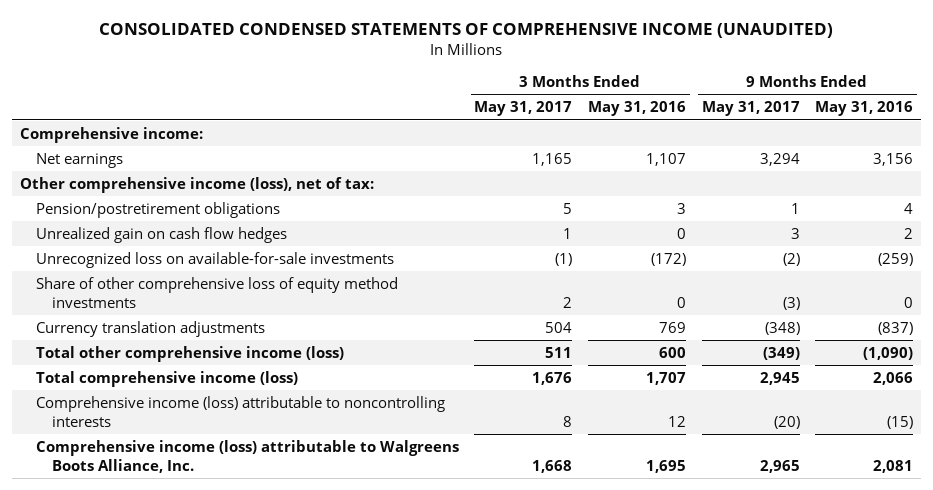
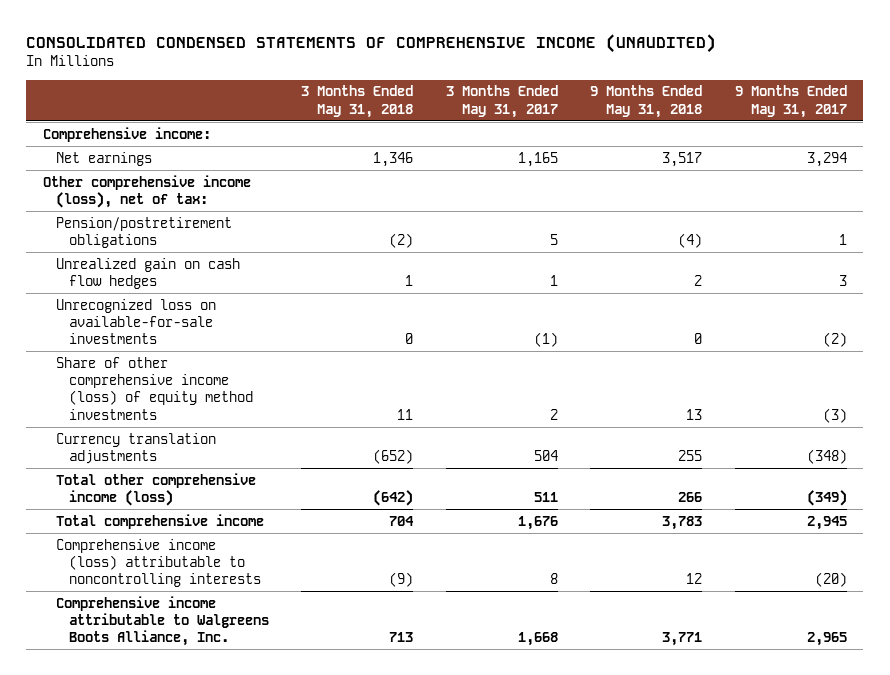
[588,101,687,117] May 31, 2016 -> none
[815,101,914,117] May 31, 2016 -> none
none -> [301,85,414,118] 3 Months Ended May 31, 2018
none -> [590,85,703,118] 9 Months Ended May 31, 2018
[35,276,398,308] Share of other comprehensive loss of equity method investments -> [55,356,253,420] Share of other comprehensive income (loss) of equity method investments
[35,370,298,387] Total comprehensive income (loss) -> [55,513,264,529] Total comprehensive income
[35,439,459,473] Comprehensive income (loss) attributable to Walgreens Boots Alliance, Inc. -> [55,595,269,647] Comprehensive income attributable to Walgreens Boots Alliance, Inc.

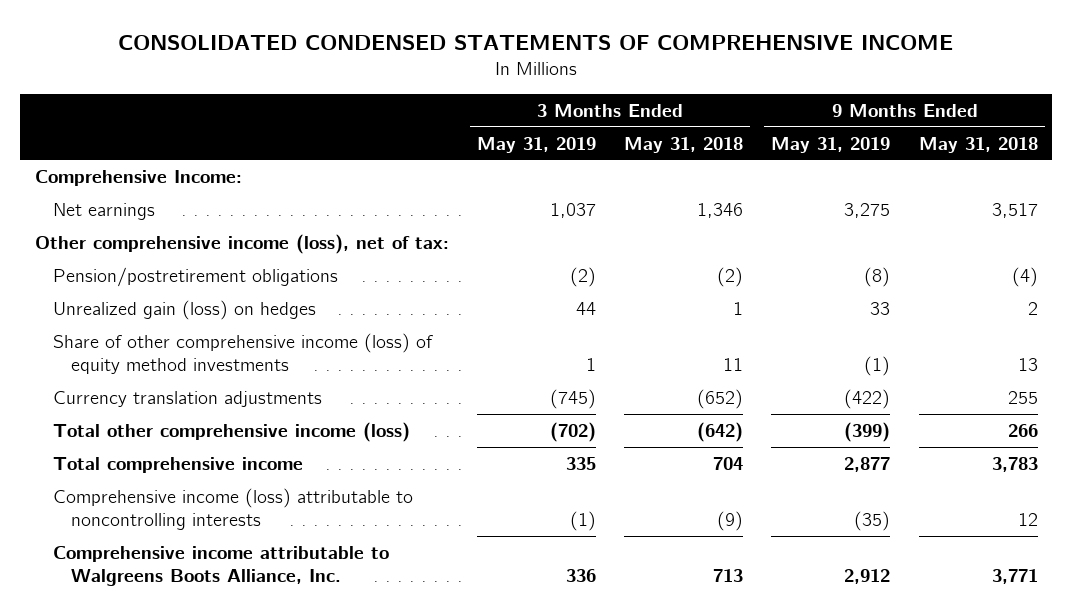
[26,33,717,53] CONSOLIDATED CONDENSED STATEMENTS OF COMPREHENSIVE INCOME (UNAUDITED) -> [118,34,954,50] CONSOLIDATED CONDENSED STATEMENTS OF COMPREHENSIVE INCOME
[445,85,558,118] 3 Months Ended May 31, 2017 -> none
[734,85,847,118] 9 Months Ended May 31, 2017 -> none
none -> [476,136,596,153] May 31, 2019
none -> [771,136,891,153] May 31, 2019
[42,126,211,142] Comprehensive income: -> [34,169,242,186] Comprehensive Income:
[55,298,216,345] Unrecognized loss on available-for-sale investments -> none
[55,257,240,289] Unrealized gain on cash flow hedges -> [52,299,316,320] Unrealized gain (loss) on hedges

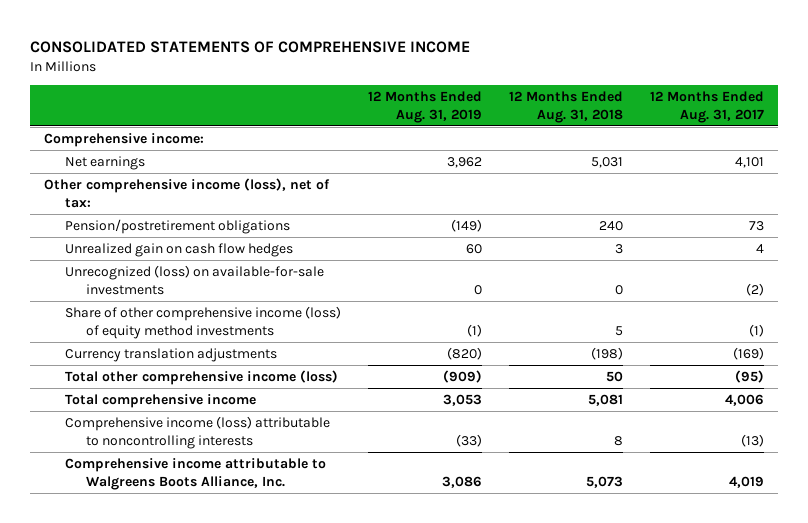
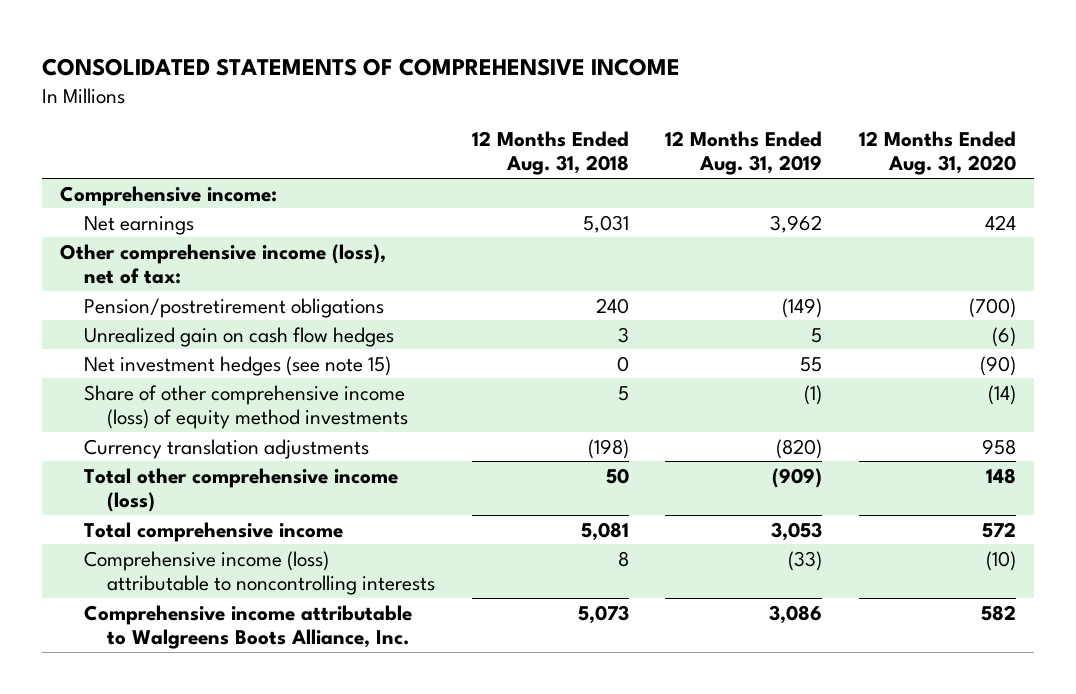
[650,90,765,123] 12 Months Ended Aug. 31, 2017 -> none
none -> [859,130,1017,176] 12 Months Ended Aug. 31, 2020
[64,264,324,296] Unrecognized (loss) on available-for-sale investments -> none
[465,243,482,254] 60 -> [811,327,823,343] 5
none -> [83,355,391,376] Net investment hedges (see note 15)

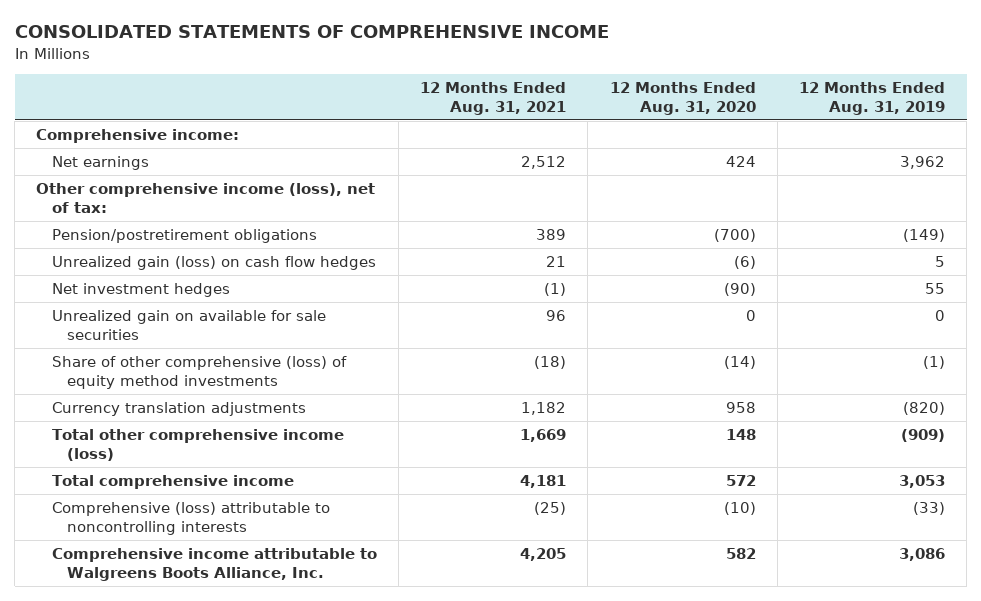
[471,130,629,176] 12 Months Ended Aug. 31, 2018 -> none
none -> [420,81,567,115] 12 Months Ended Aug. 31, 2021
[83,326,394,347] Unrealized gain on cash flow hedges -> [51,255,376,270] Unrealized gain (loss) on cash flow hedges
[83,355,391,376] Net investment hedges (see note 15) -> [51,282,230,297] Net investment hedges
none -> [51,309,326,340] Unrealized gain on available for sale securities
[83,384,408,429] Share of other comprehensive income (loss) of equity method investments -> [51,355,347,389] Share of other comprehensive (loss) of equity method investments
[83,550,435,595] Comprehensive income (loss) attributable to noncontrolling interests -> [51,501,330,535] Comprehensive (loss) attributable to noncontrolling interests

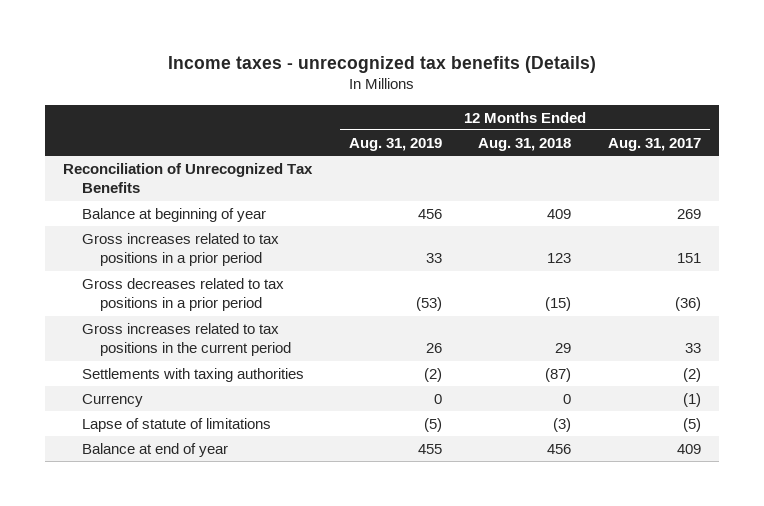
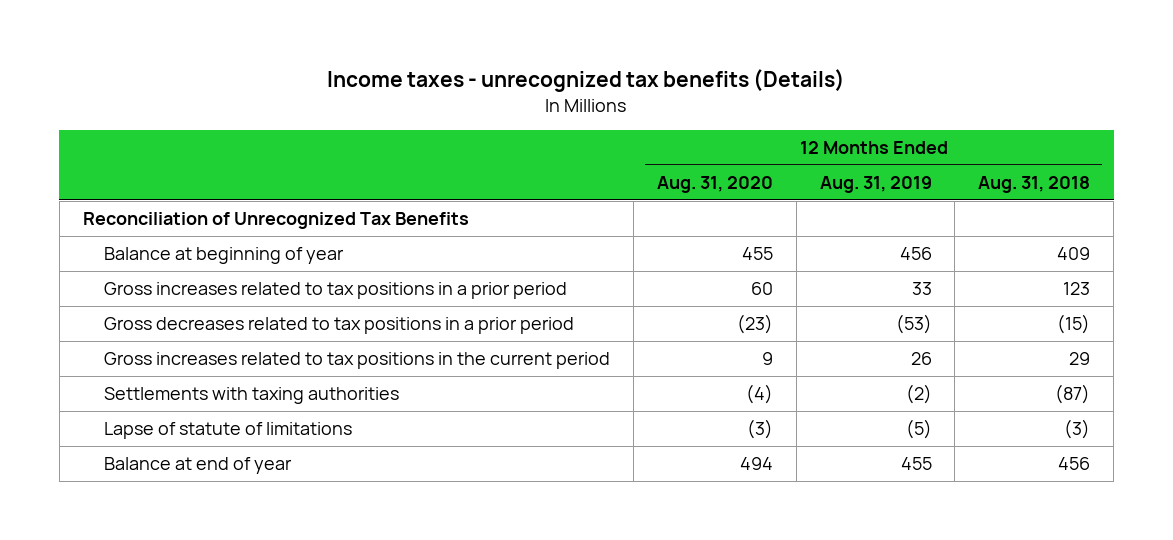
[607,137,701,151] Aug. 31, 2017 -> none
none -> [656,175,773,193] Aug. 31, 2020
[81,393,143,407] Currency -> none

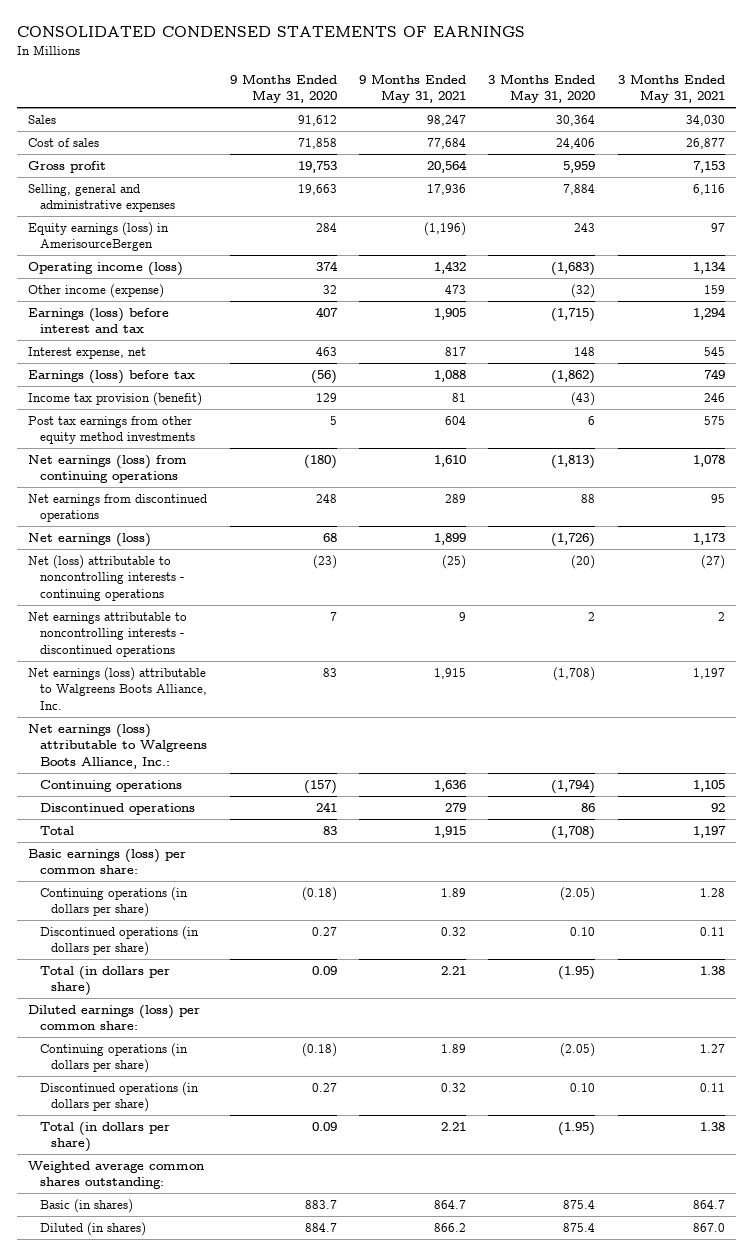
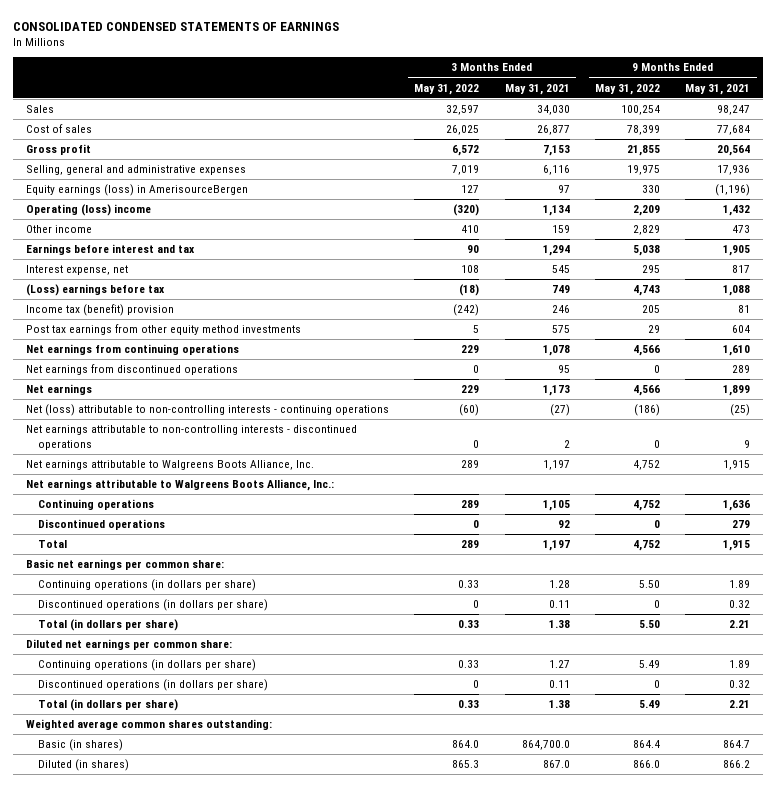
[229,73,337,104] 9 Months Ended May 31, 2020 -> none
[488,73,596,104] 3 Months Ended May 31, 2020 -> none
none -> [414,83,480,95] May 31, 2022
none -> [594,83,660,95] May 31, 2022
[28,262,184,277] Operating income (loss) -> [25,204,151,217] Operating (loss) income
[28,284,165,299] Other income (expense) -> [25,225,92,234] Other income
[28,308,170,334] Earnings (loss) before interest and tax -> [25,244,195,256] Earnings before interest and tax
[28,370,196,385] Earnings (loss) before tax -> [25,284,165,297] (Loss) earnings before tax
[28,392,203,407] Income tax provision (benefit) -> [25,304,174,317] Income tax (benefit) provision
[28,455,188,484] Net earnings (loss) from continuing operations -> [25,344,239,356] Net earnings from continuing operations
[28,533,152,548] Net earnings (loss) -> [25,384,92,396] Net earnings
[28,555,184,601] Net (loss) attributable to noncontrolling interests - continuing operations -> [25,404,389,417] Net (loss) attributable to non-controlling interests - continuing operations
[28,612,188,657] Net earnings attributable to noncontrolling interests - discontinued operations -> [25,425,357,450] Net earnings attributable to non-controlling interests - discontinued operations
[28,667,207,710] Net earnings (loss) attributable to Walgreens Boots Alliance, Inc. -> [25,460,314,471] Net earnings attributable to Walgreens Boots Alliance, Inc.
[28,724,207,769] Net earnings (loss) attributable to Walgreens Boots Alliance, Inc.: -> [25,479,334,492] Net earnings attributable to Walgreens Boots Alliance, Inc.:
[28,849,187,875] Basic earnings (loss) per common share: -> [25,559,224,571] Basic net earnings per common share:
[28,1005,201,1031] Diluted earnings (loss) per common share: -> [25,639,232,651] Diluted net earnings per common share:
[692,1200,725,1210] 864.7 -> [521,740,570,751] 864,700.0

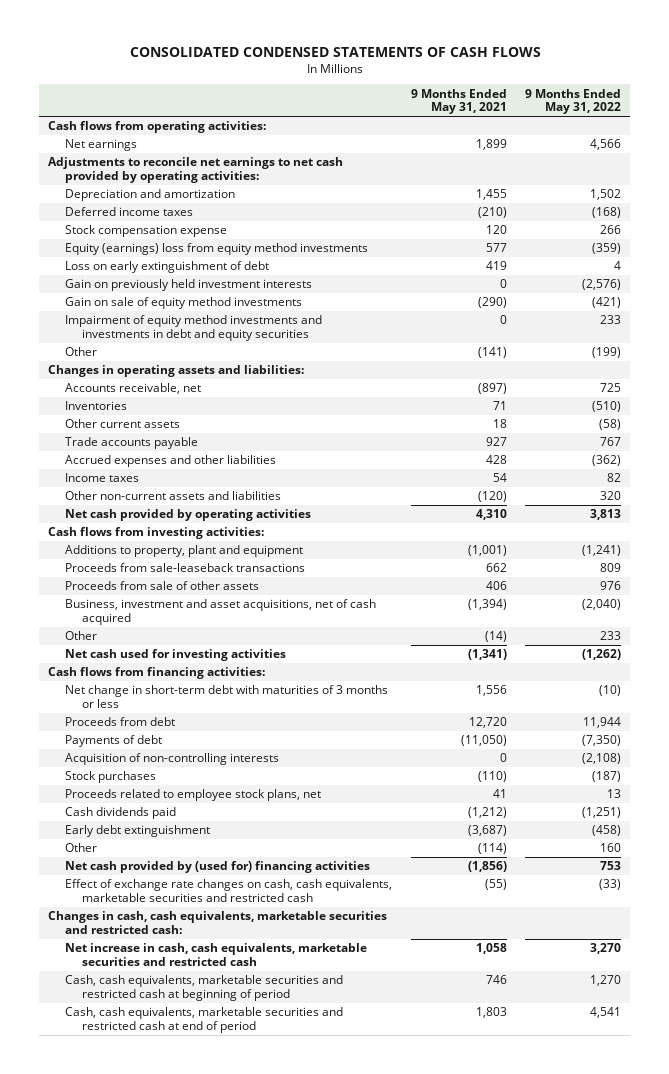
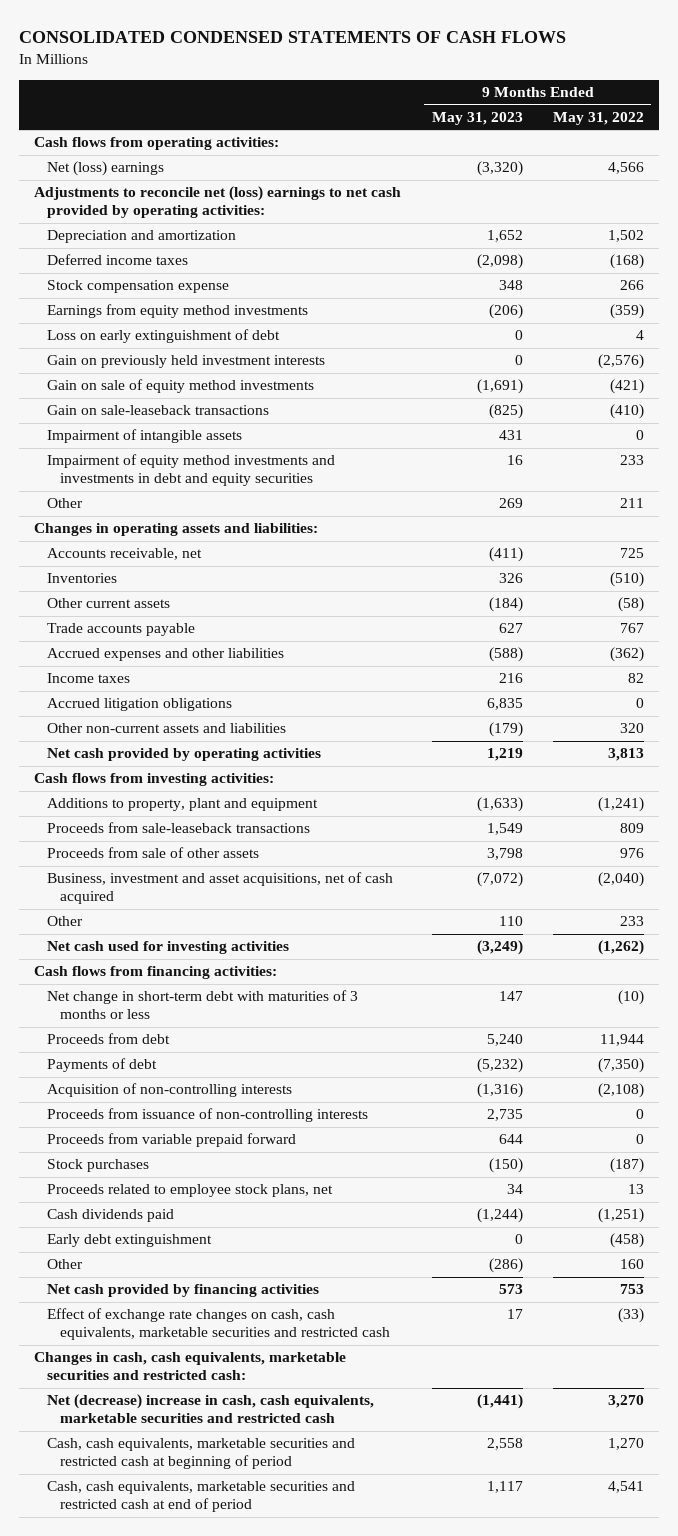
[410,88,507,115] 9 Months Ended May 31, 2021 -> none
none -> [431,112,523,126] May 31, 2023
[65,139,138,152] Net earnings -> [47,161,165,177] Net (loss) earnings
[48,157,344,183] Adjustments to reconcile net earnings to net cash provided by operating activities: -> [34,186,402,219] Adjustments to reconcile net (loss) earnings to net cash provided by operating activities:
[65,243,369,256] Equity (earnings) loss from equity method investments -> [47,304,309,319] Earnings from equity method investments
none -> [47,405,270,416] Gain on sale-leaseback transactions
none -> [47,429,243,444] Impairment of intangible assets
[592,347,622,359] (199) -> [619,498,644,509] 211
none -> [47,698,233,712] Accrued litigation obligations
none -> [47,1108,369,1123] Proceeds from issuance of non-controlling interests
none -> [47,1133,297,1148] Proceeds from variable prepaid forward
[65,861,371,874] Net cash provided by (used for) financing activities -> [47,1284,320,1298] Net cash provided by financing activities
[65,943,368,966] Net increase in cash, cash equivalents, marketable securities and restricted cash -> [47,1394,375,1424] Net (decrease) increase in cash, cash equivalents, marketable securities and restricted cash

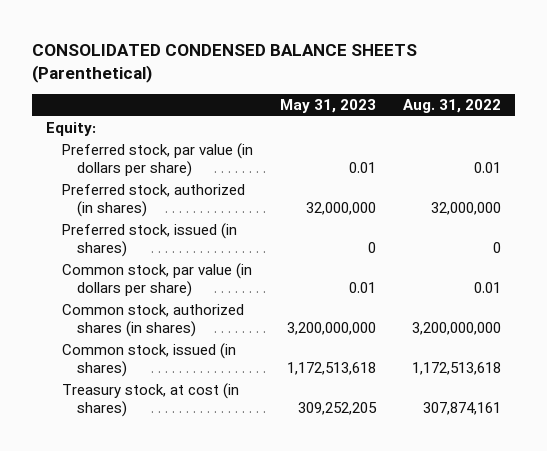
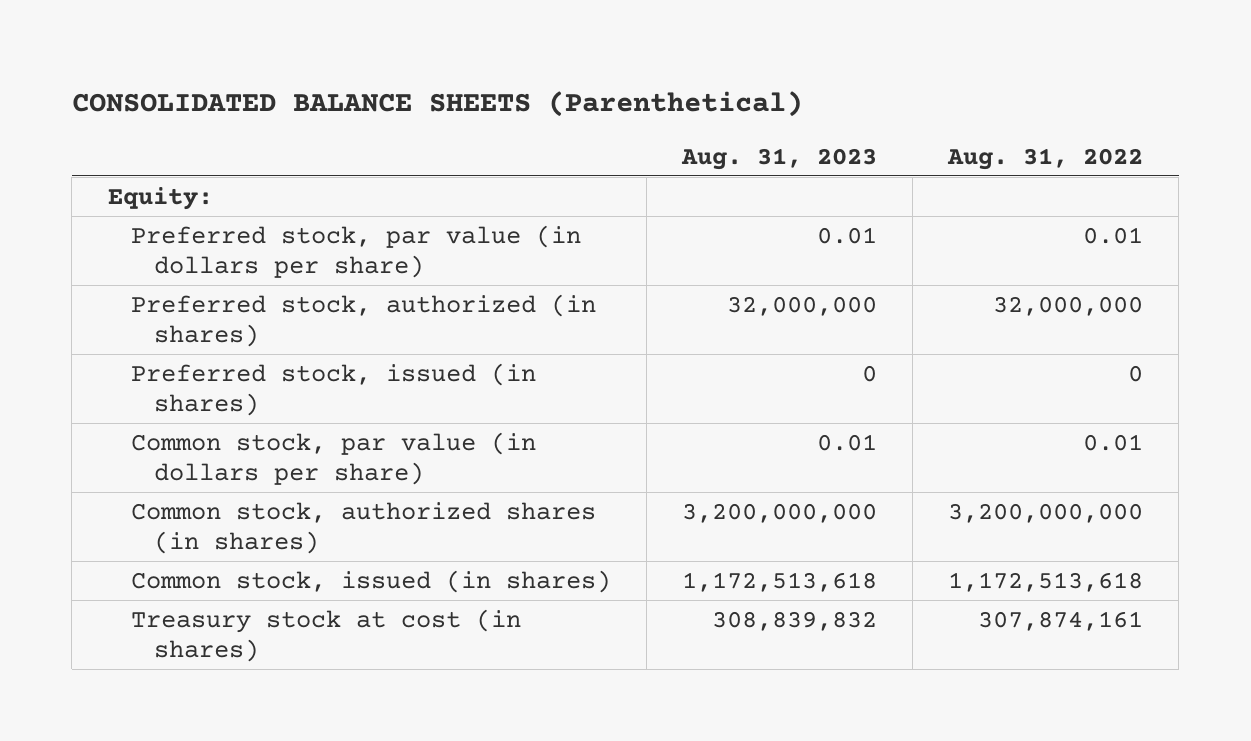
[32,43,418,83] CONSOLIDATED CONDENSED BALANCE SHEETS (Parenthetical) -> [71,91,803,118] CONSOLIDATED BALANCE SHEETS (Parenthetical)
[279,98,376,113] May 31, 2023 -> none
none -> [680,147,877,170] Aug. 31, 2023
[61,383,239,418] Treasury stock, at cost (in shares) -> [130,608,521,662] Treasury stock at cost (in shares)

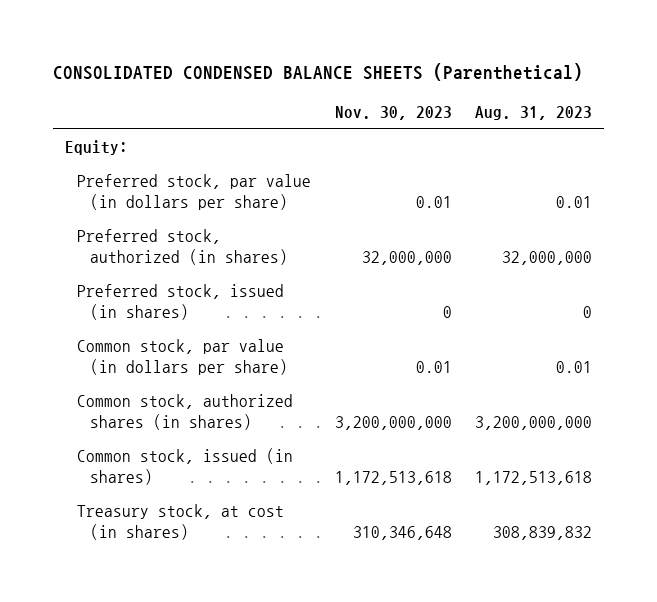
[71,91,803,118] CONSOLIDATED BALANCE SHEETS (Parenthetical) -> [52,63,583,82] CONSOLIDATED CONDENSED BALANCE SHEETS (Parenthetical)
[947,147,1144,170] Aug. 31, 2022 -> none
none -> [334,106,452,121] Nov. 30, 2023
[130,608,521,662] Treasury stock at cost (in shares) -> [77,504,285,541] Treasury stock, at cost (in shares)

